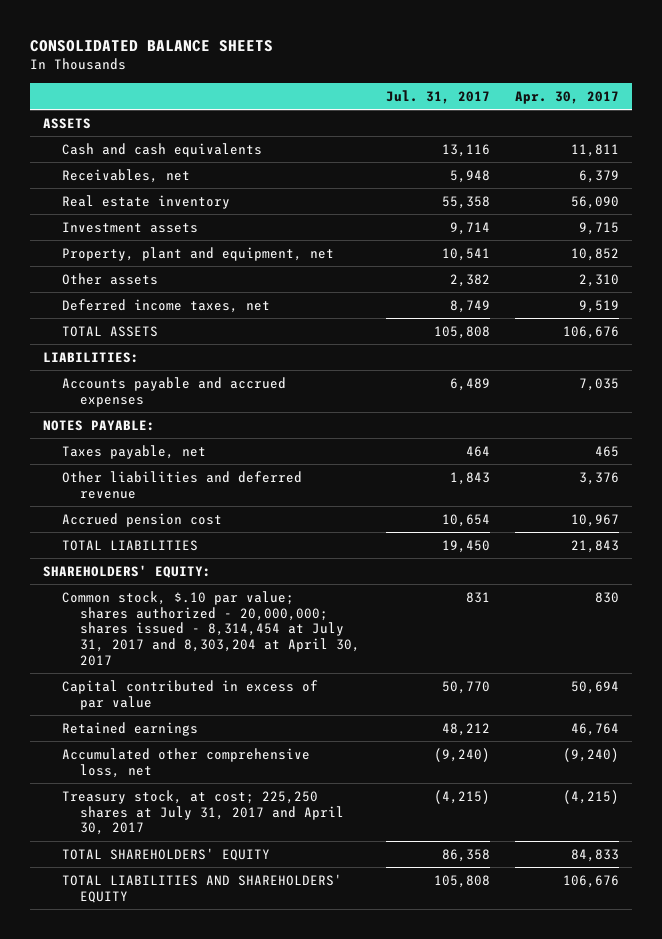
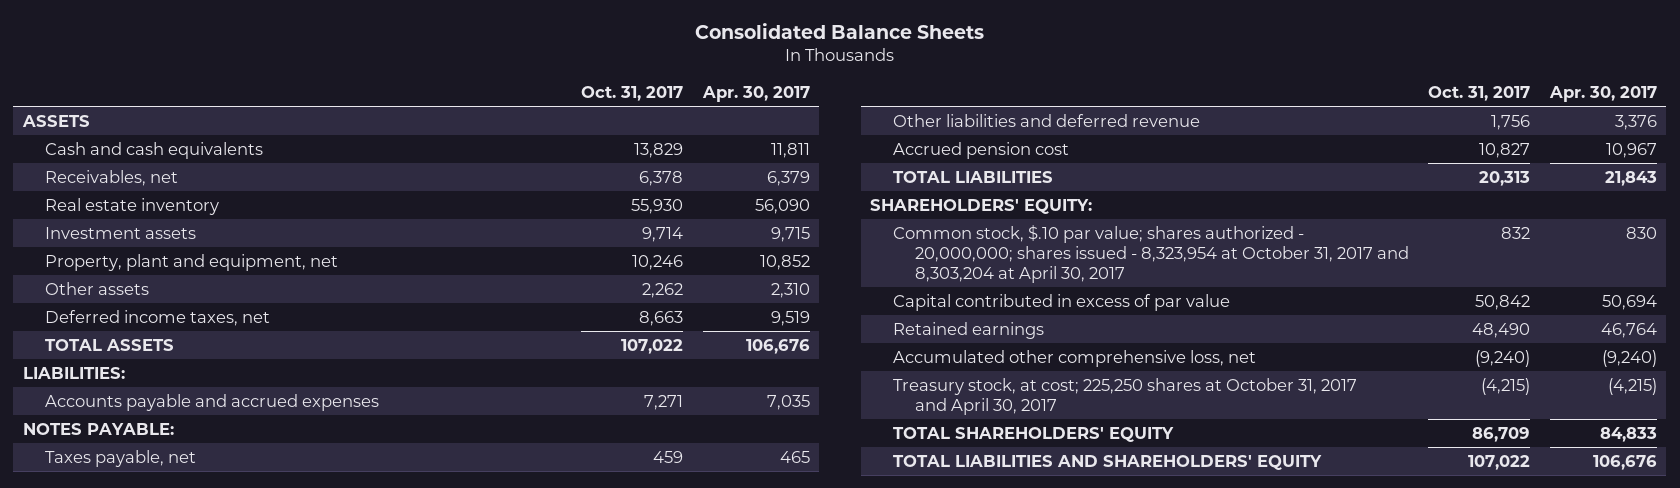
[30,40,274,53] CONSOLIDATED BALANCE SHEETS -> [694,22,984,39] Consolidated Balance Sheets
[385,89,490,104] Jul. 31, 2017 -> none
none -> [581,85,684,101] Oct. 31, 2017
[61,590,361,666] Common stock, $.10 par value; shares authorized - 20,000,000; shares issued - 8,314,454 at July 31, 2017 and 8,303,204 at April 30, 2017 -> [892,225,1410,283] Common stock, $.10 par value; shares authorized - 20,000,000; shares issued - 8,323,954 at October 31, 2017 and 8,303,204 at April 30, 2017
[61,789,345,836] Treasury stock, at cost; 225,250 shares at July 31, 2017 and April 30, 2017 -> [892,378,1357,415] Treasury stock, at cost; 225,250 shares at October 31, 2017 and April 30, 2017

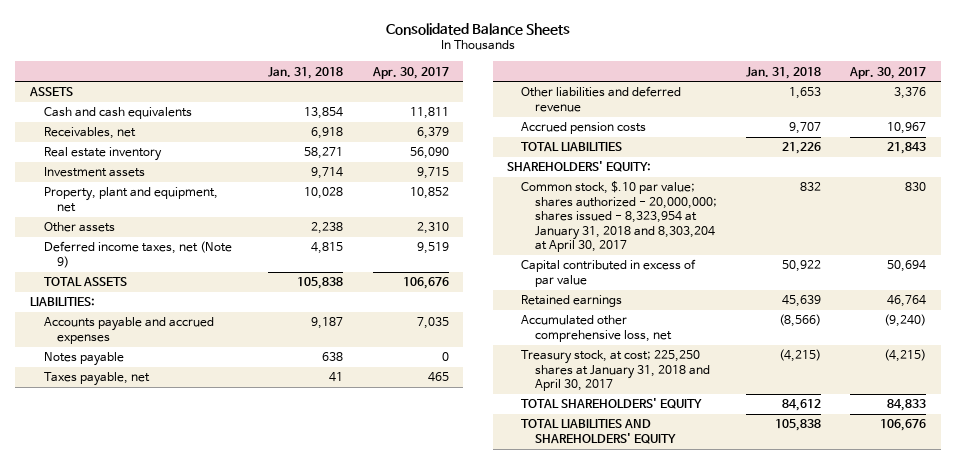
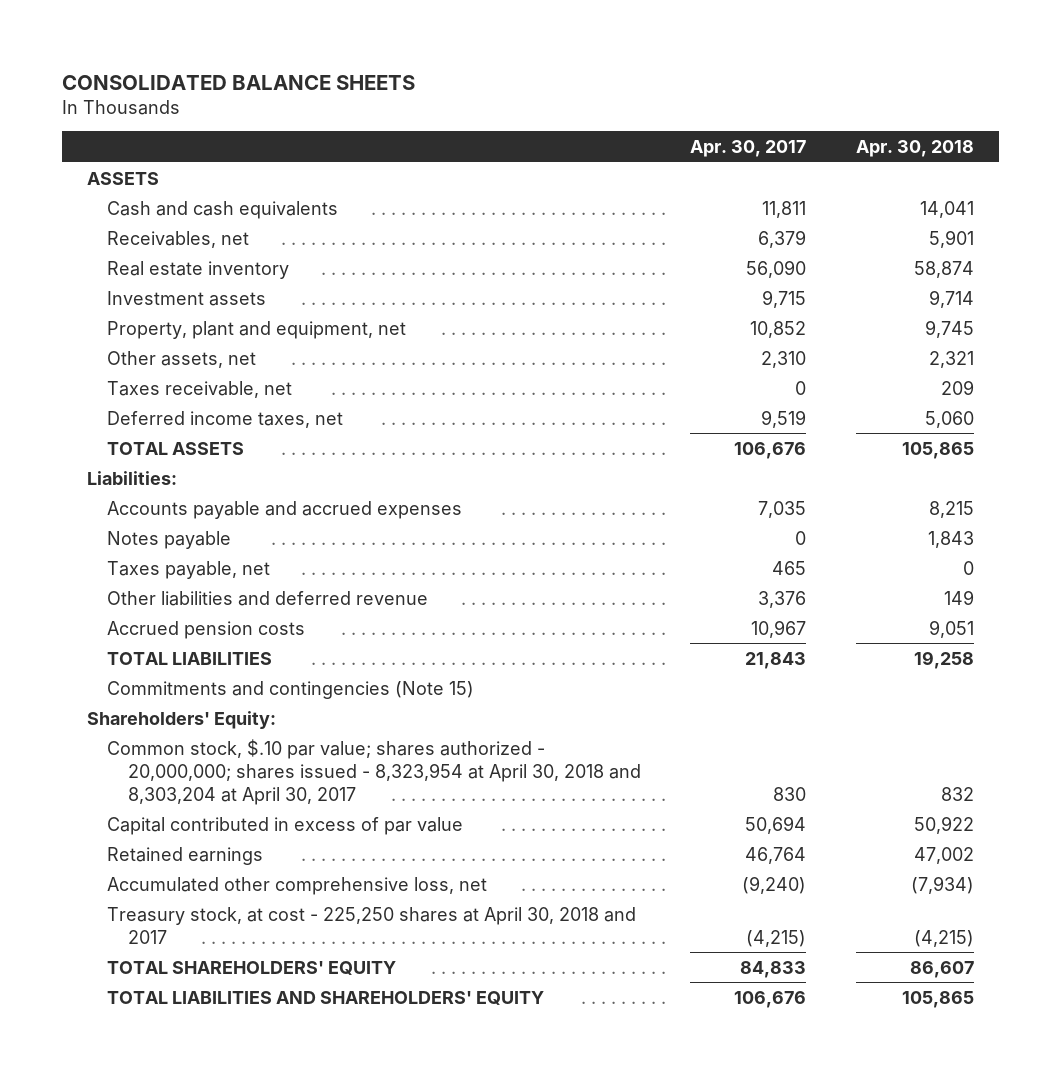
[385,22,570,35] Consolidated Balance Sheets -> [61,74,415,90] CONSOLIDATED BALANCE SHEETS
[268,66,344,79] Jan. 31, 2018 -> none
none -> [855,140,974,158] Apr. 30, 2018
[43,222,115,233] Other assets -> [107,350,257,368] Other assets, net
none -> [107,380,293,398] Taxes receivable, net
[43,241,232,268] Deferred income taxes, net (Note 9) -> [107,410,344,428] Deferred income taxes, net
[29,297,95,308] LIABILITIES: -> [86,470,177,485] Liabilities:
none -> [107,680,475,699] Commitments and contingencies (Note 15)
[507,161,652,173] SHAREHOLDERS' EQUITY: -> [86,710,276,729] Shareholders' Equity:
[521,181,717,252] Common stock, $.10 par value; shares authorized - 20,000,000; shares issued - 8,323,954 at January 31, 2018 and 8,303,204 at April 30, 2017 -> [107,738,641,805] Common stock, $.10 par value; shares authorized - 20,000,000; shares issued - 8,323,954 at April 30, 2018 and 8,303,204 at April 30, 2017
[521,350,710,392] Treasury stock, at cost; 225,250 shares at January 31, 2018 and April 30, 2017 -> [107,906,637,944] Treasury stock, at cost - 225,250 shares at April 30, 2018 and 2017

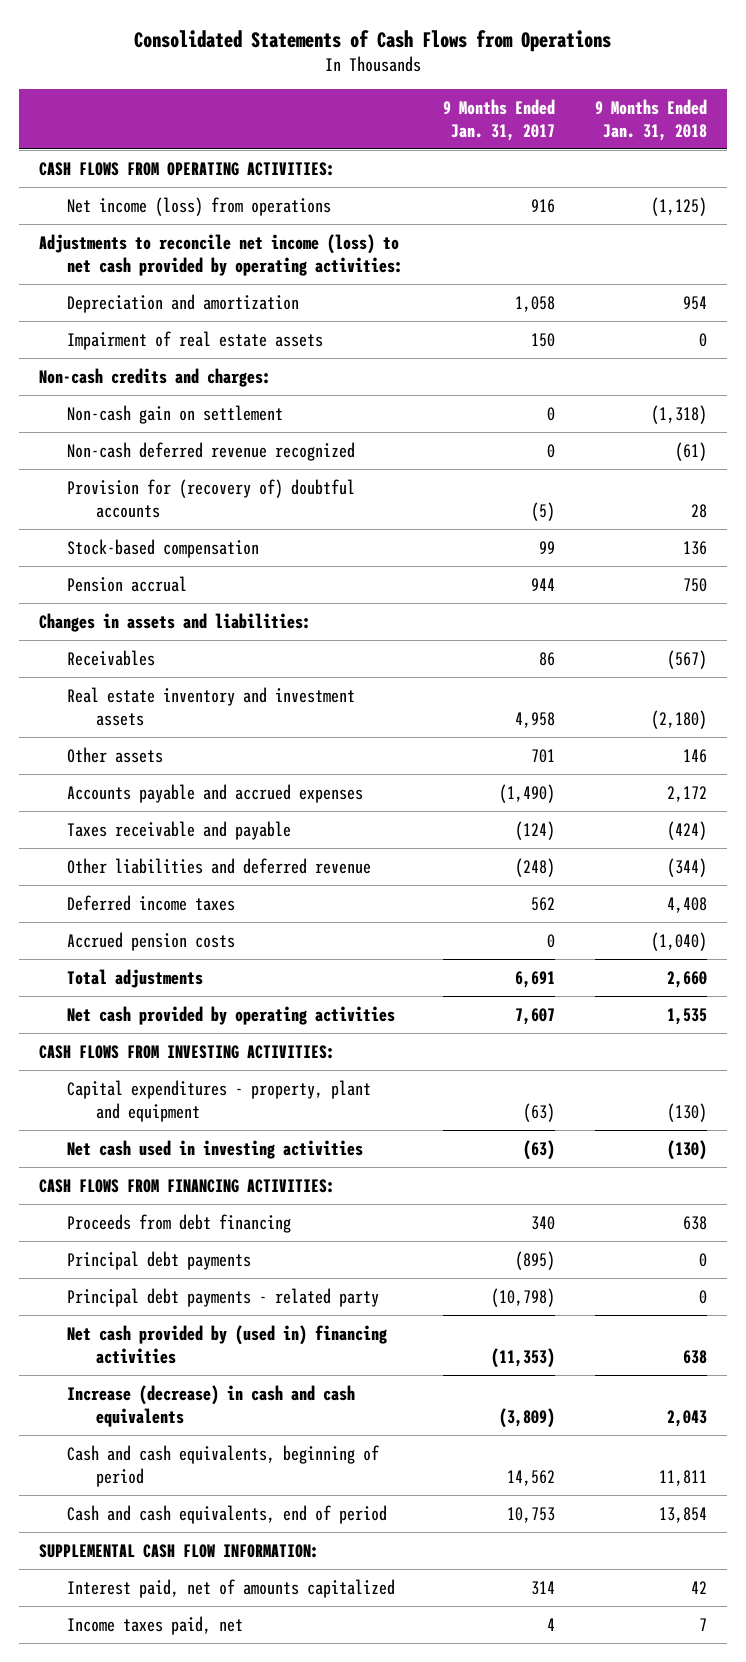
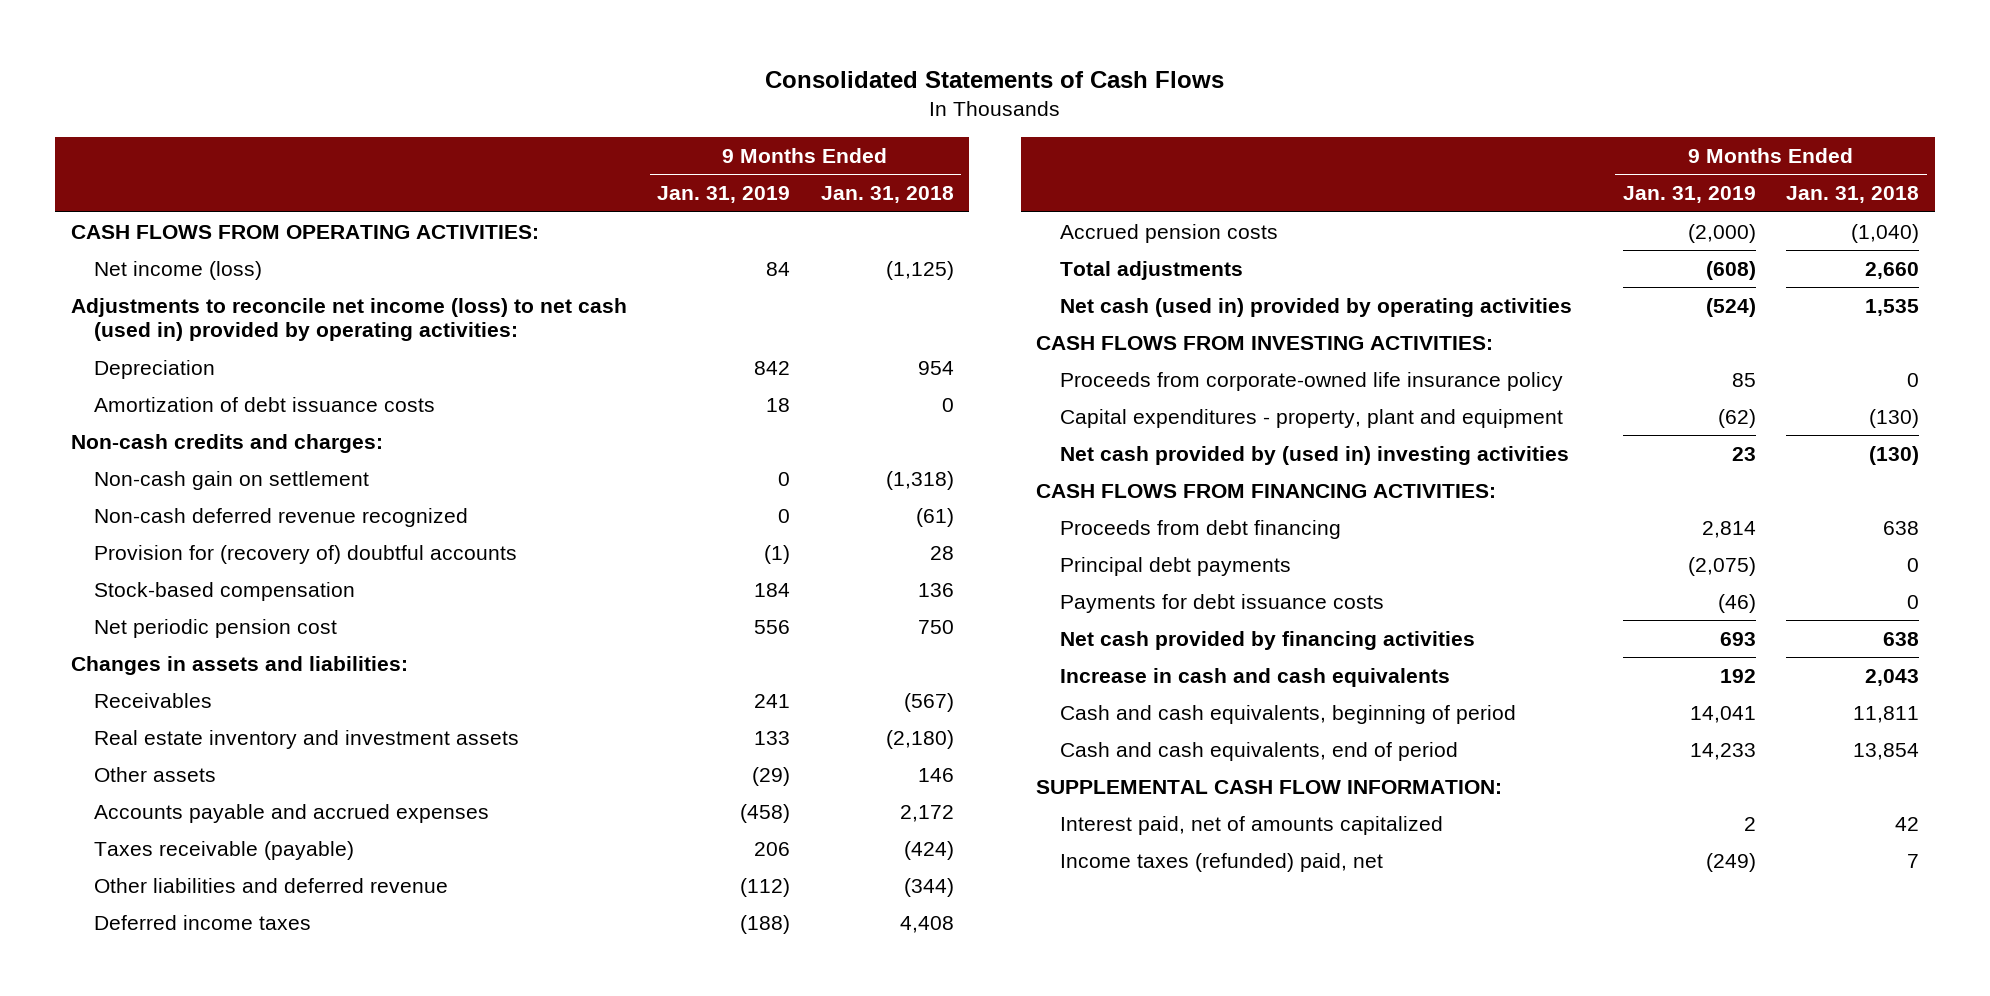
[133,29,611,52] Consolidated Statements of Cash Flows from Operations -> [765,70,1225,88] Consolidated Statements of Cash Flows
[443,98,556,141] 9 Months Ended Jan. 31, 2017 -> none
none -> [657,186,791,204] Jan. 31, 2019
[67,330,324,350] Impairment of real estate assets -> none
[67,196,332,216] Net income (loss) from operations -> [94,260,263,280] Net income (loss)
[38,233,404,276] Adjustments to reconcile net income (loss) to net cash provided by operating activities: -> [70,297,627,342] Adjustments to reconcile net income (loss) to net cash (used in) provided by operating activities:
[67,293,300,313] Depreciation and amortization -> [94,359,216,379] Depreciation
none -> [94,396,436,412] Amortization of debt issuance costs
[67,575,188,592] Pension accrual -> none
none -> [94,618,338,638] Net periodic pension cost
[67,820,292,840] Taxes receivable and payable -> [94,840,355,860] Taxes receivable (payable)
[67,1005,396,1025] Net cash provided by operating activities -> [1059,297,1572,317] Net cash (used in) provided by operating activities
none -> [1059,371,1563,391] Proceeds from corporate-owned life insurance policy
[67,1139,364,1159] Net cash used in investing activities -> [1059,445,1569,465] Net cash provided by (used in) investing activities
[67,1287,380,1307] Principal debt payments - related party -> none
none -> [1059,593,1384,613] Payments for debt issuance costs
[67,1324,388,1364] Net cash provided by (used in) financing activities -> [1059,630,1475,650] Net cash provided by financing activities
[67,1384,356,1427] Increase (decrease) in cash and cash equivalents -> [1059,667,1450,687] Increase in cash and cash equivalents
[67,1615,244,1635] Income taxes paid, net -> [1059,852,1383,872] Income taxes (refunded) paid, net

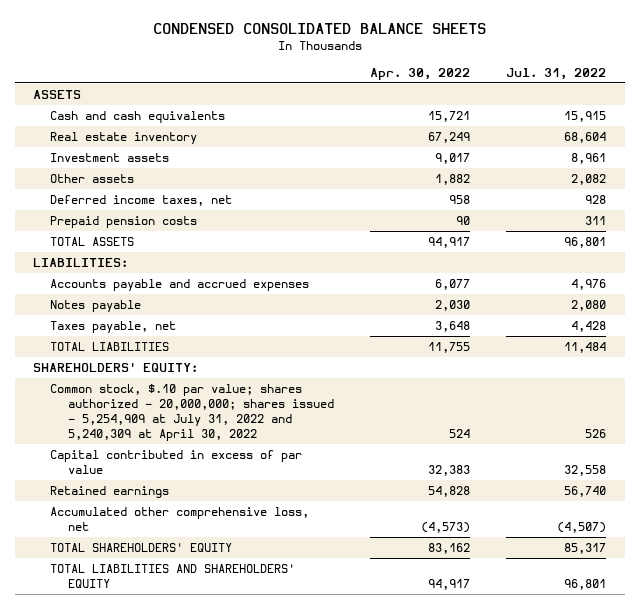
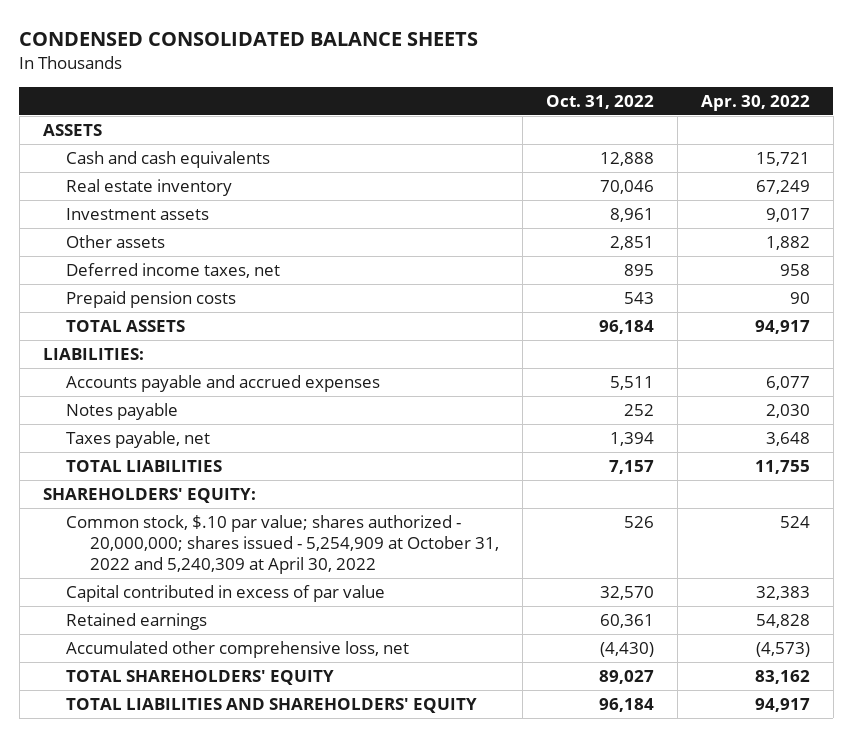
[506,68,607,81] Jul. 31, 2022 -> none
none -> [545,94,654,109] Oct. 31, 2022
[50,383,334,442] Common stock, $.10 par value; shares authorized - 20,000,000; shares issued - 5,254,909 at July 31, 2022 and 5,240,309 at April 30, 2022 -> [66,515,500,575] Common stock, $.10 par value; shares authorized - 20,000,000; shares issued - 5,254,909 at October 31, 2022 and 5,240,309 at April 30, 2022

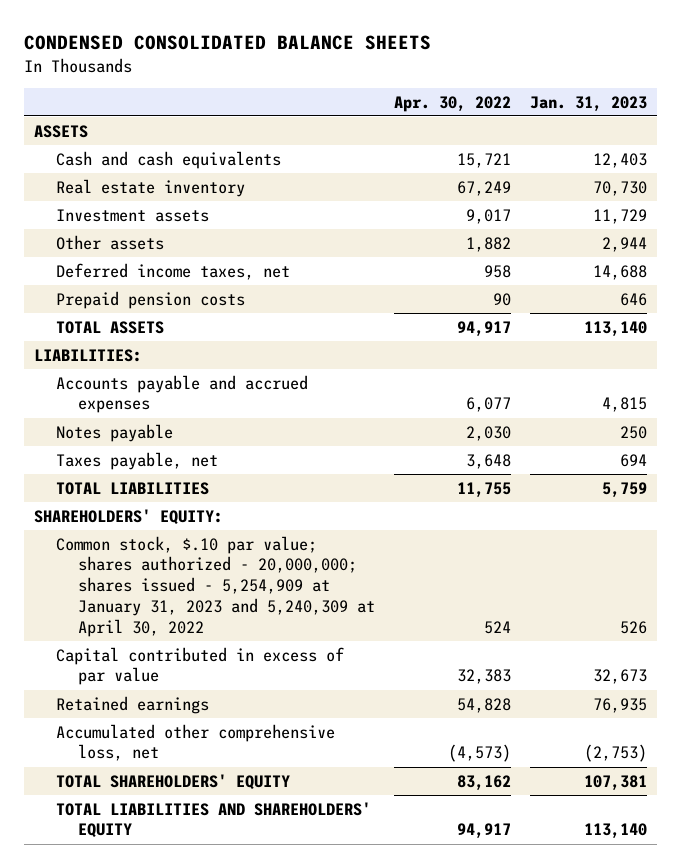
[545,94,654,109] Oct. 31, 2022 -> none
none -> [530,95,648,112] Jan. 31, 2023
[66,515,500,575] Common stock, $.10 par value; shares authorized - 20,000,000; shares issued - 5,254,909 at October 31, 2022 and 5,240,309 at April 30, 2022 -> [55,535,375,637] Common stock, $.10 par value; shares authorized - 20,000,000; shares issued - 5,254,909 at January 31, 2023 and 5,240,309 at April 30, 2022

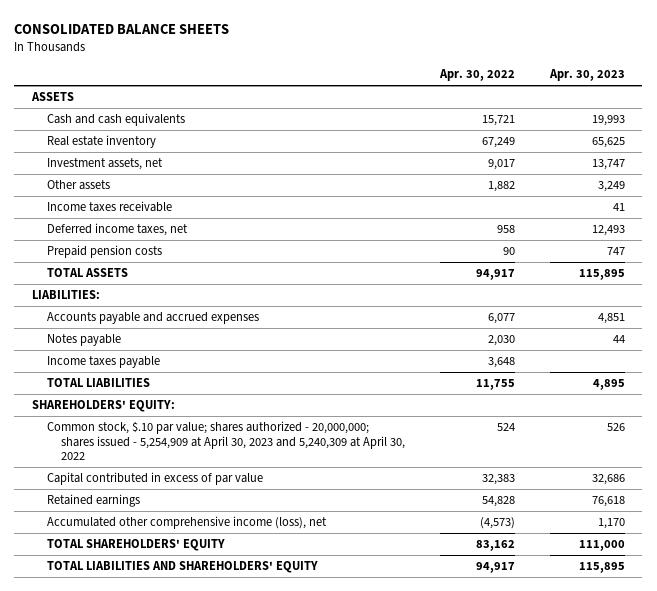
[23,35,431,51] CONDENSED CONSOLIDATED BALANCE SHEETS -> [14,23,230,34] CONSOLIDATED BALANCE SHEETS
[530,95,648,112] Jan. 31, 2023 -> none
none -> [548,69,625,82] Apr. 30, 2023
[55,208,209,222] Investment assets -> [46,158,163,171] Investment assets, net
none -> [46,201,172,213] Income taxes receivable
[55,451,218,470] Taxes payable, net -> [46,356,160,369] Income taxes payable
[55,535,375,637] Common stock, $.10 par value; shares authorized - 20,000,000; shares issued - 5,254,909 at January 31, 2023 and 5,240,309 at April 30, 2022 -> [46,421,406,461] Common stock, $.10 par value; shares authorized - 20,000,000; shares issued - 5,254,909 at April 30, 2023 and 5,240,309 at April 30, 2022
[55,723,335,762] Accumulated other comprehensive loss, net -> [46,516,327,530] Accumulated other comprehensive income (loss), net

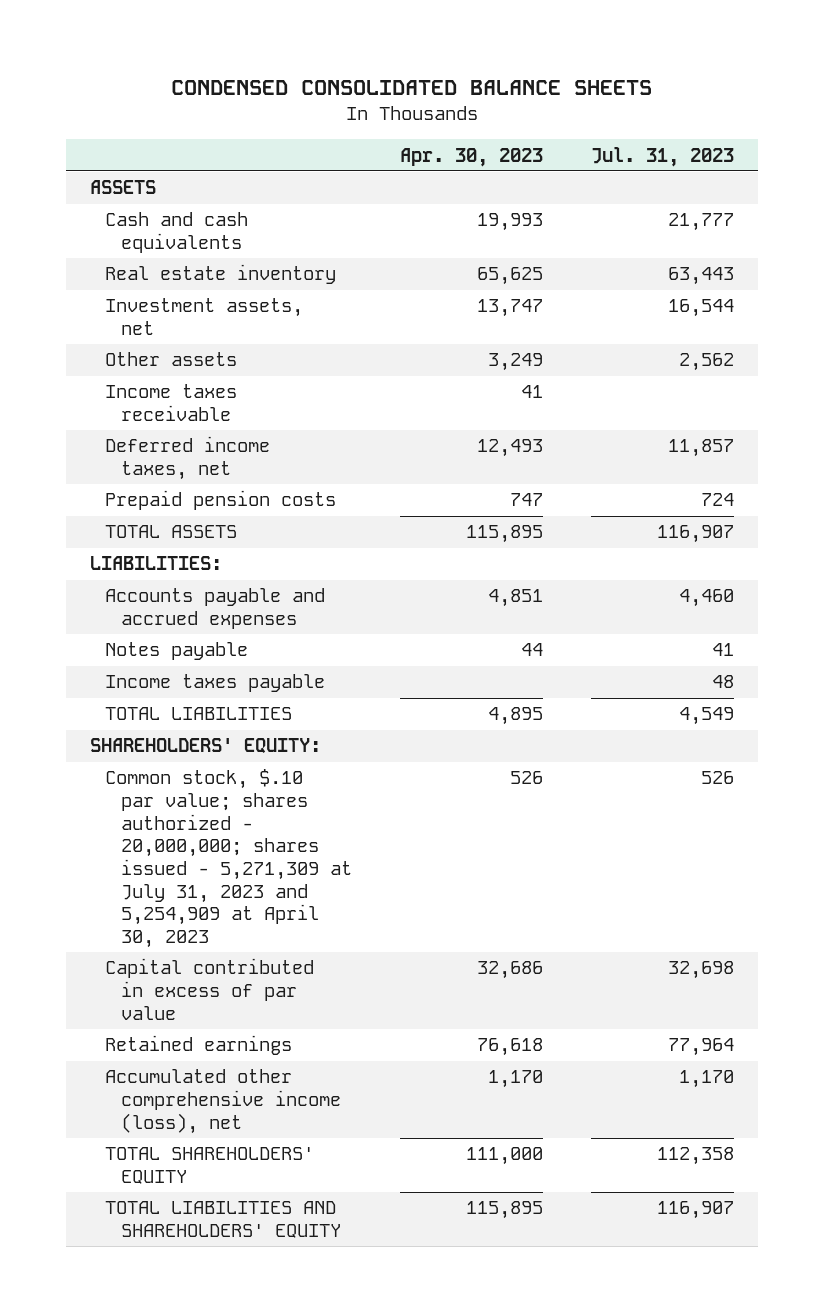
[14,23,230,34] CONSOLIDATED BALANCE SHEETS -> [170,79,652,95] CONDENSED CONSOLIDATED BALANCE SHEETS
[439,69,516,82] Apr. 30, 2022 -> none
none -> [591,146,735,167] Jul. 31, 2023
[46,421,406,461] Common stock, $.10 par value; shares authorized - 20,000,000; shares issued - 5,254,909 at April 30, 2023 and 5,240,309 at April 30, 2022 -> [105,769,352,948] Common stock, $.10 par value; shares authorized - 20,000,000; shares issued - 5,271,309 at July 31, 2023 and 5,254,909 at April 30, 2023

